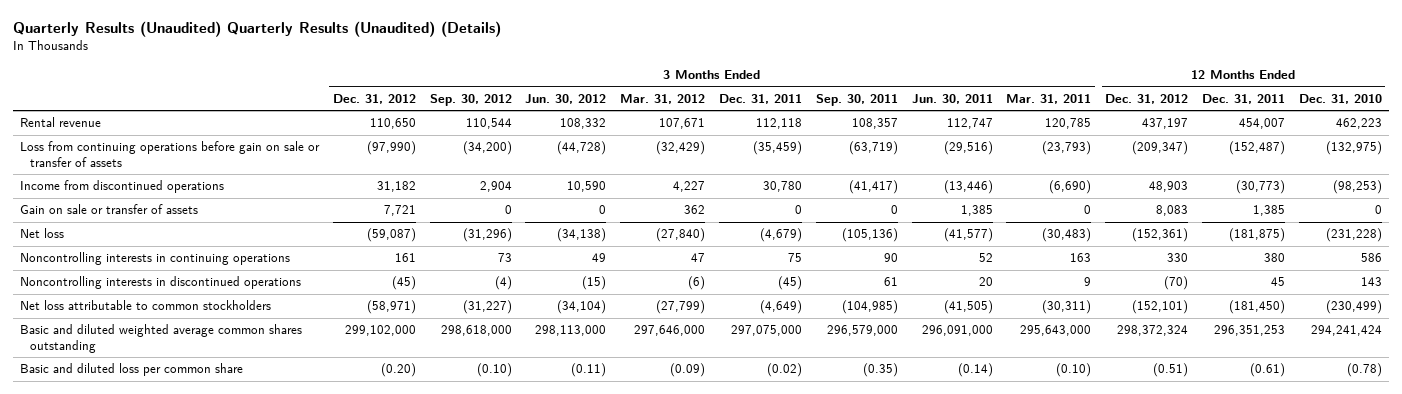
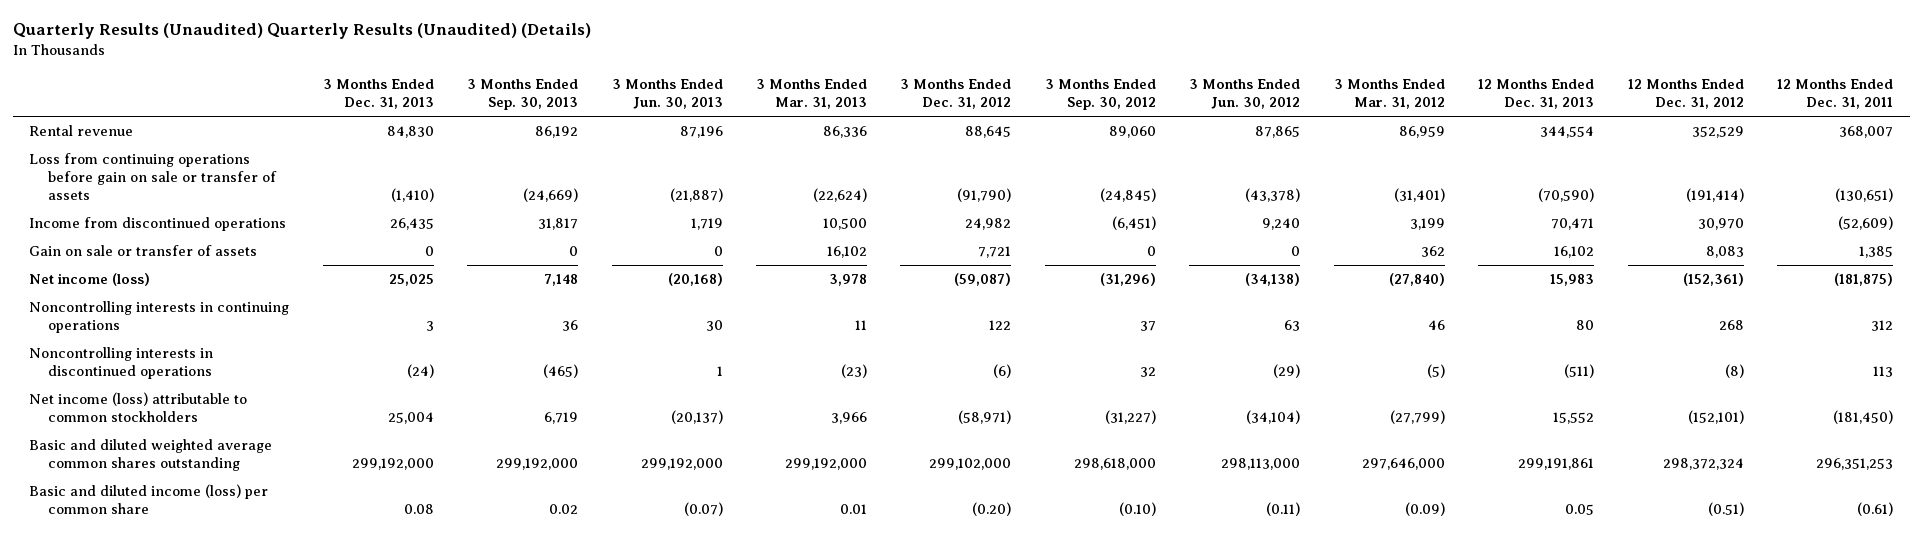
[719,93,803,104] Dec. 31, 2011 -> none
[815,93,898,106] Sep. 30, 2011 -> none
[911,93,993,104] Jun. 30, 2011 -> none
[1006,93,1092,104] Mar. 31, 2011 -> none
[1298,93,1382,104] Dec. 31, 2010 -> none
none -> [322,79,434,110] 3 Months Ended Dec. 31, 2013
none -> [467,79,579,111] 3 Months Ended Sep. 30, 2013
none -> [611,79,723,110] 3 Months Ended Jun. 30, 2013
none -> [756,79,868,110] 3 Months Ended Mar. 31, 2013
none -> [1478,79,1595,110] 12 Months Ended Dec. 31, 2013
[369,118,416,130] 110,650 -> [965,126,1012,139] 88,645
[465,118,512,130] 110,544 -> [1108,126,1156,139] 89,060
[560,118,607,130] 108,332 -> [1255,126,1301,139] 87,865
[659,118,706,130] 107,671 -> [1398,126,1445,139] 86,959
[1142,118,1189,130] 437,197 -> [1691,126,1744,139] 352,529
[1238,118,1285,130] 454,007 -> [1838,126,1893,139] 368,007
[366,141,416,156] (97,990) -> [957,188,1012,203] (91,790)
[462,141,512,156] (34,200) -> [1099,188,1156,203] (24,845)
[557,141,607,156] (44,728) -> [1245,188,1301,203] (43,378)
[656,141,706,156] (32,429) -> [1393,188,1445,203] (31,401)
[1132,141,1189,156] (209,347) -> [1685,188,1744,203] (191,414)
[1228,141,1285,156] (152,487) -> [1834,188,1893,203] (130,651)
[376,181,416,193] 31,182 -> [965,218,1012,231] 24,982
[479,181,512,193] 2,904 -> [1111,216,1156,231] (6,451)
[567,181,607,193] 10,590 -> [1262,218,1301,231] 9,240
[673,181,706,193] 4,227 -> [1409,218,1445,231] 3,199
[1149,181,1189,193] 48,903 -> [1697,218,1744,231] 30,970
[1235,180,1285,195] (30,773) -> [1837,216,1893,231] (52,609)
[20,228,65,239] Net loss -> [29,273,151,287] Net income (loss)
[394,253,416,263] 161 -> [989,320,1012,331] 122
[497,253,512,263] 73 -> [1139,321,1156,332] 37
[592,253,607,263] 49 -> [1284,320,1301,332] 63
[691,253,706,263] 47 -> [1427,320,1445,331] 46
[1167,253,1189,263] 330 -> [1718,320,1744,331] 268
[1263,253,1285,263] 380 -> [1870,320,1893,332] 312
[391,276,416,291] (45) -> [993,364,1012,379] (6)
[494,276,512,291] (4) -> [1139,367,1156,378] 32
[582,276,607,291] (15) -> [1273,364,1301,379] (29)
[688,276,706,291] (6) -> [1426,364,1445,379] (5)
[1164,276,1189,291] (70) -> [1724,364,1744,379] (8)
[1270,277,1285,287] 45 -> [1872,366,1893,378] 113
[20,300,272,311] Net loss attributable to common stockholders -> [29,392,248,423] Net income (loss) attributable to common stockholders
[20,363,244,377] Basic and diluted loss per common share -> [29,484,269,515] Basic and diluted income (loss) per common share

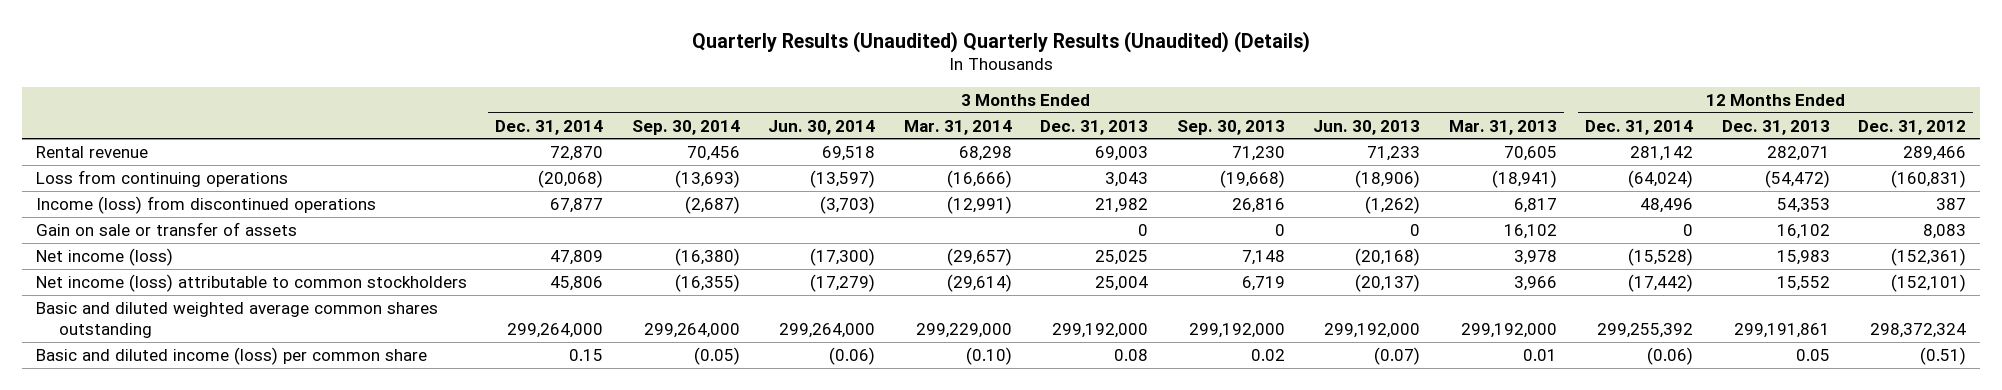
[900,79,1012,110] 3 Months Ended Dec. 31, 2012 -> none
[1044,79,1156,111] 3 Months Ended Sep. 30, 2012 -> none
[1189,79,1301,110] 3 Months Ended Jun. 30, 2012 -> none
[1333,79,1445,110] 3 Months Ended Mar. 31, 2012 -> none
[1776,79,1893,110] 12 Months Ended Dec. 31, 2011 -> none
none -> [495,119,604,135] Dec. 31, 2014
none -> [631,119,740,135] Sep. 30, 2014
none -> [768,119,876,135] Jun. 30, 2014
none -> [903,119,1012,135] Mar. 31, 2014
none -> [1585,119,1694,135] Dec. 31, 2014
[29,153,278,201] Loss from continuing operations before gain on sale or transfer of assets -> none
[386,126,434,139] 84,830 -> [1095,145,1149,161] 69,003
[535,126,579,139] 86,192 -> [1231,145,1285,161] 71,230
[679,126,723,139] 87,196 -> [1367,145,1421,161] 71,233
[823,126,868,139] 86,336 -> [1503,145,1557,161] 70,605
[1540,126,1595,139] 344,554 -> [1766,145,1830,161] 282,071
[1691,126,1744,139] 352,529 -> [1903,145,1967,161] 289,466
none -> [35,169,288,187] Loss from continuing operations
[29,217,287,232] Income from discontinued operations -> [35,195,376,214] Income (loss) from discontinued operations
[389,218,434,231] 26,435 -> [1095,197,1149,213] 21,982
[538,218,579,231] 31,817 -> [1231,197,1285,213] 26,816
[690,218,723,231] 1,719 -> [1365,195,1421,214] (1,262)
[823,218,868,231] 10,500 -> [1513,197,1557,213] 6,817
[1551,218,1595,231] 70,471 -> [1776,197,1830,213] 54,353
[1697,218,1744,231] 30,970 -> [1936,197,1967,210] 387
[29,301,290,334] Noncontrolling interests in continuing operations -> none
[29,347,214,380] Noncontrolling interests in discontinued operations -> none

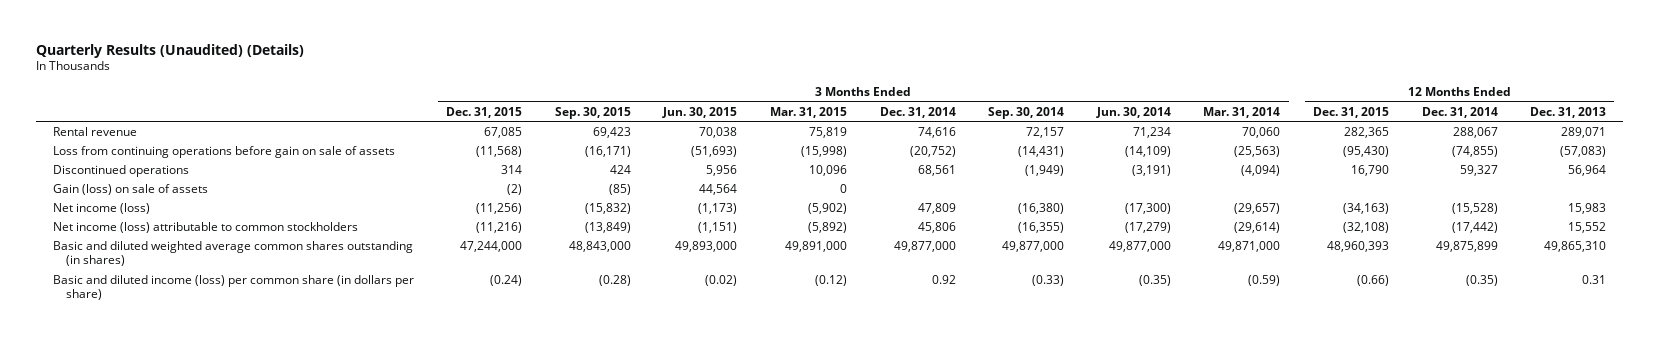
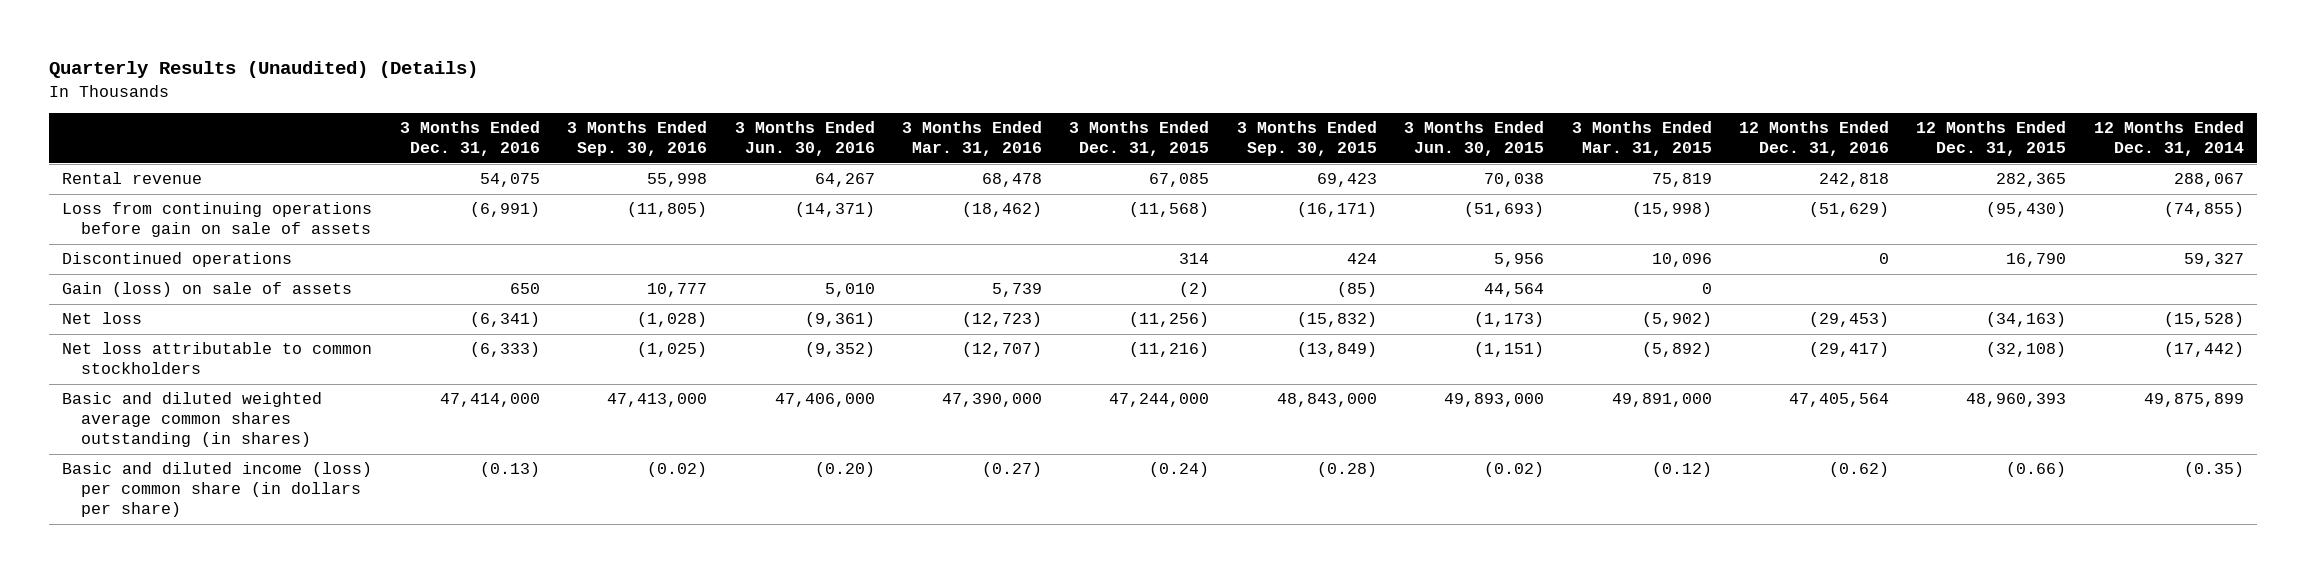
[879,106,956,118] Dec. 31, 2014 -> none
[988,106,1065,119] Sep. 30, 2014 -> none
[1095,106,1171,118] Jun. 30, 2014 -> none
[1203,106,1281,118] Mar. 31, 2014 -> none
[1530,106,1607,118] Dec. 31, 2013 -> none
none -> [399,121,540,157] 3 Months Ended Dec. 31, 2016
none -> [567,121,708,157] 3 Months Ended Sep. 30, 2016
none -> [734,121,875,157] 3 Months Ended Jun. 30, 2016
none -> [901,121,1042,157] 3 Months Ended Mar. 31, 2016
none -> [1738,121,1889,157] 12 Months Ended Dec. 31, 2016
[52,202,150,214] Net income (loss) -> [62,312,143,325] Net loss
[52,221,358,233] Net income (loss) attributable to common stockholders -> [62,342,373,375] Net loss attributable to common stockholders

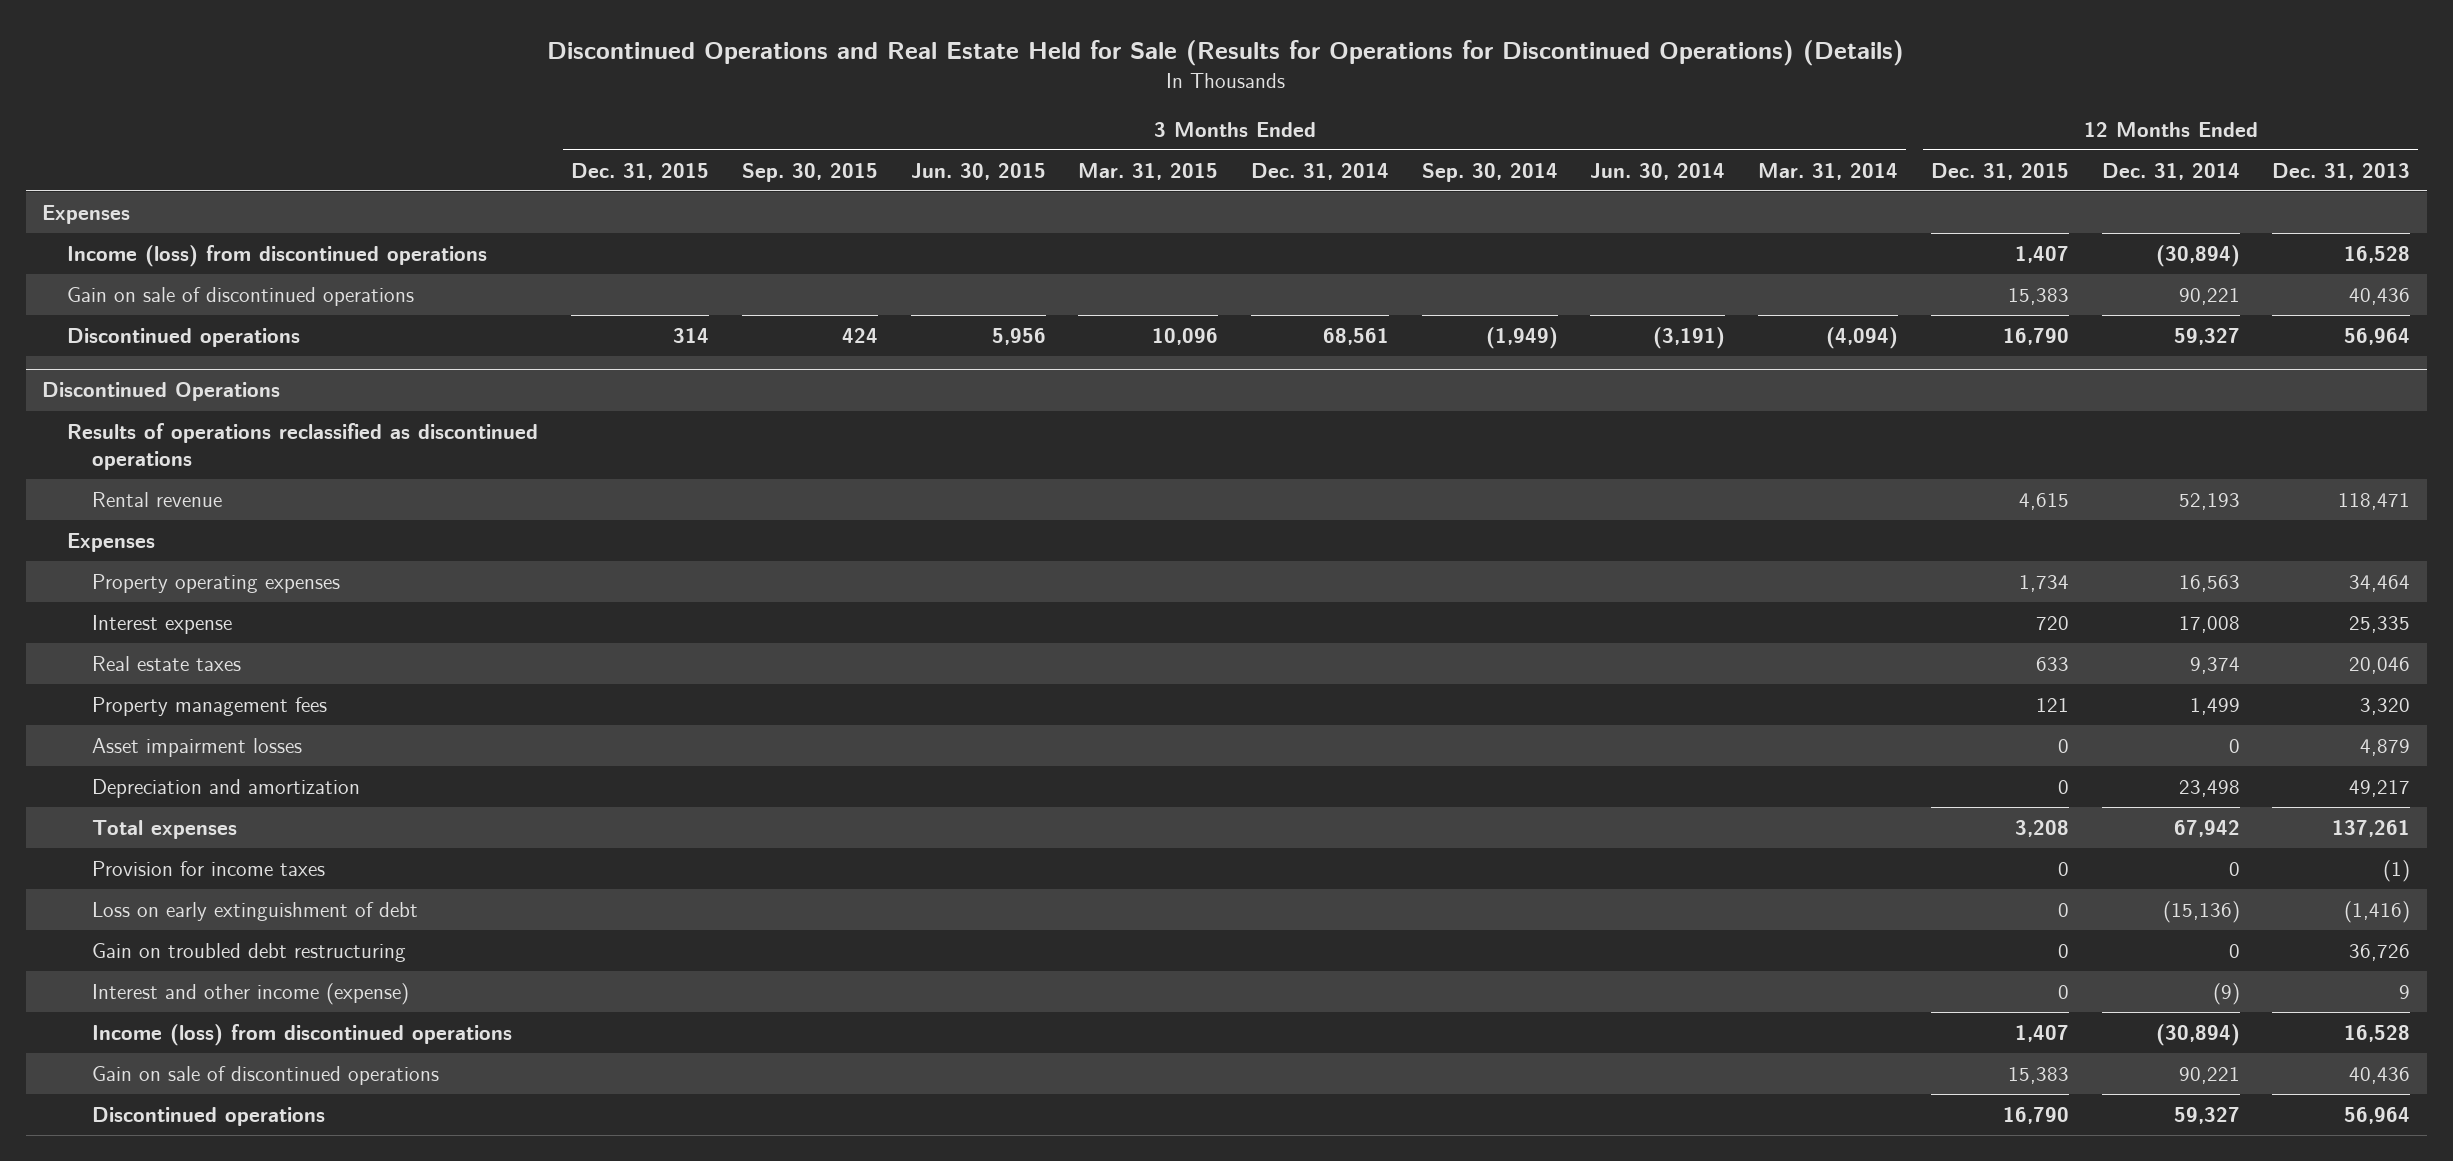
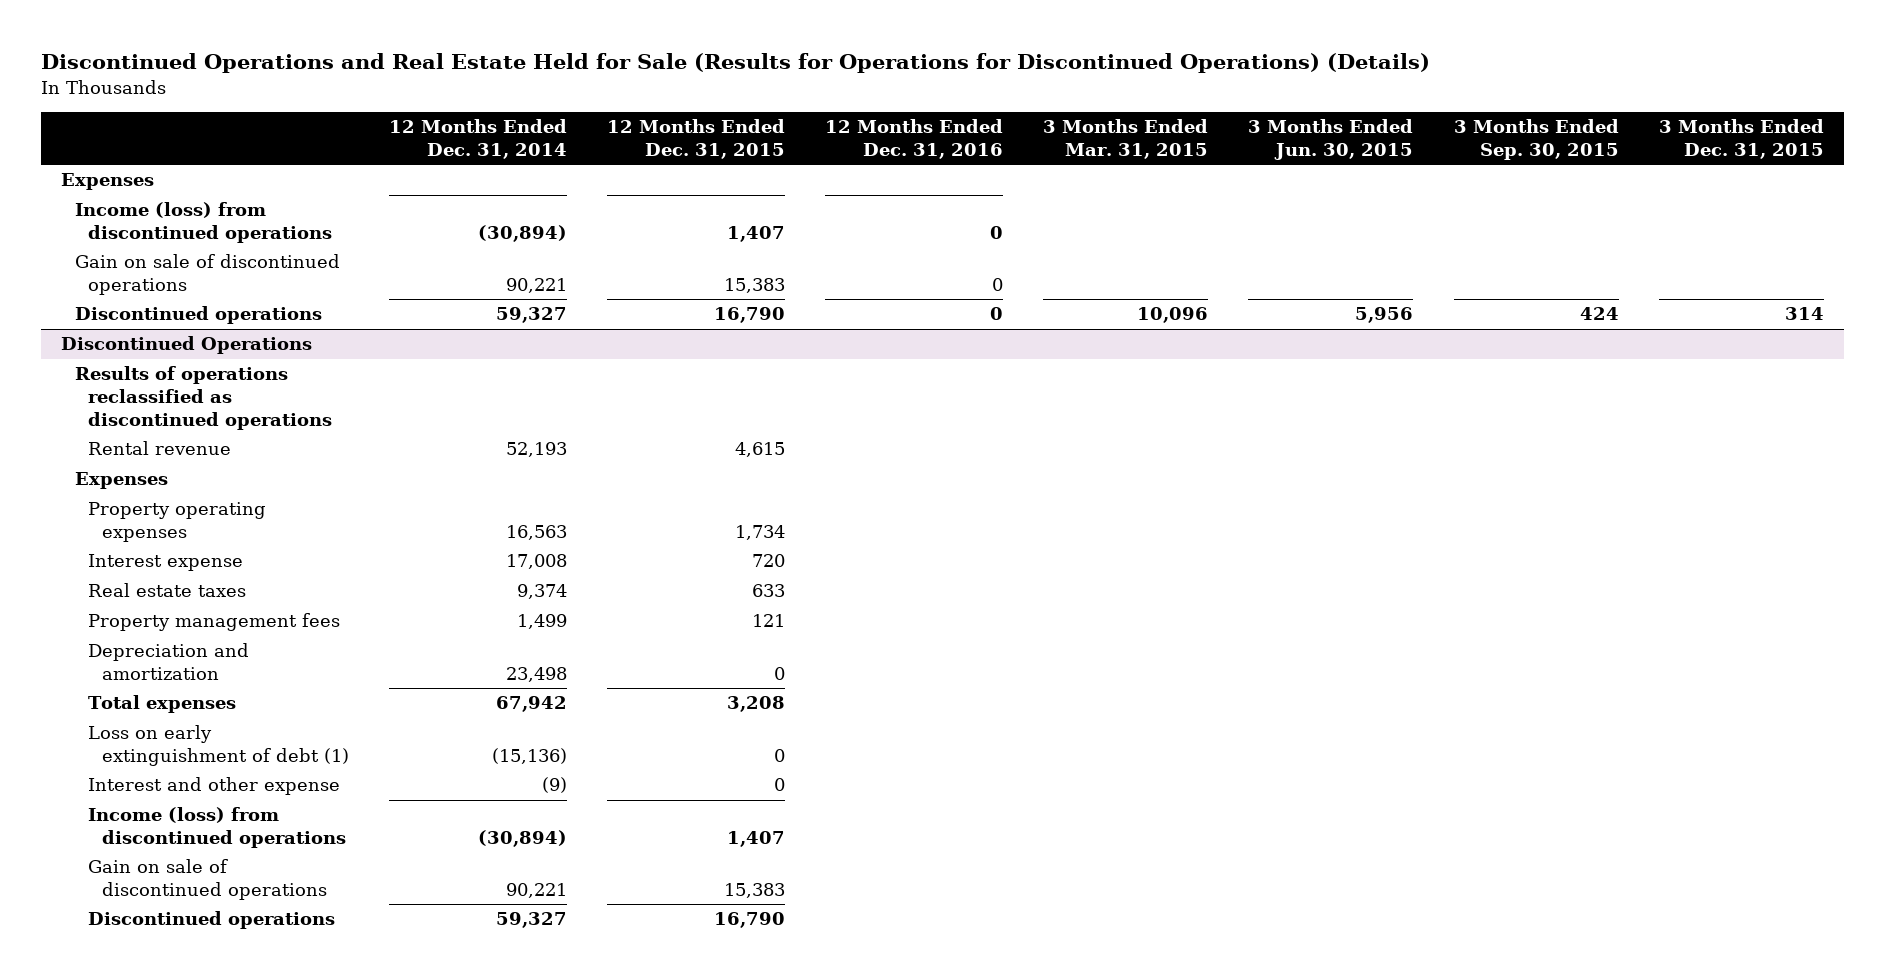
[1250,162,1389,180] Dec. 31, 2014 -> none
[1421,162,1558,182] Sep. 30, 2014 -> none
[1590,162,1726,180] Jun. 30, 2014 -> none
[1758,162,1899,180] Mar. 31, 2014 -> none
[2272,162,2411,180] Dec. 31, 2013 -> none
none -> [825,119,1004,159] 12 Months Ended Dec. 31, 2016
[92,737,303,757] Asset impairment losses -> none
[92,860,326,876] Provision for income taxes -> none
[92,942,407,962] Gain on troubled debt restructuring -> none
[92,901,419,921] Loss on early extinguishment of debt -> [88,725,349,767] Loss on early extinguishment of debt (1)
[92,982,410,1005] Interest and other income (expense) -> [88,777,341,796] Interest and other expense

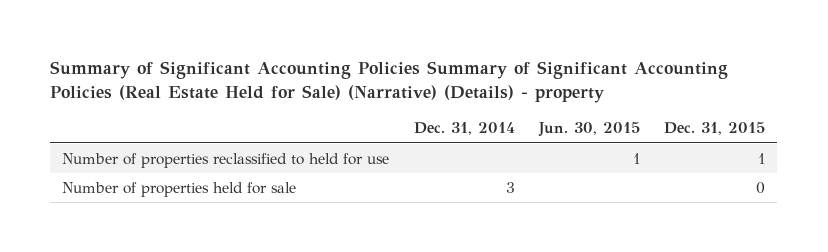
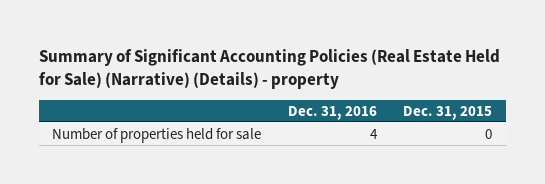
[50,61,729,103] Summary of Significant Accounting Policies Summary of Significant Accounting Policies (Real Estate Held for Sale) (Narrative) (Details) - property -> [38,48,500,89] Summary of Significant Accounting Policies (Real Estate Held for Sale) (Narrative) (Details) - property
[413,122,515,136] Dec. 31, 2014 -> none
[537,122,640,138] Jun. 30, 2015 -> none
none -> [287,105,377,120] Dec. 31, 2016
[62,153,390,169] Number of properties reclassified to held for use -> none

